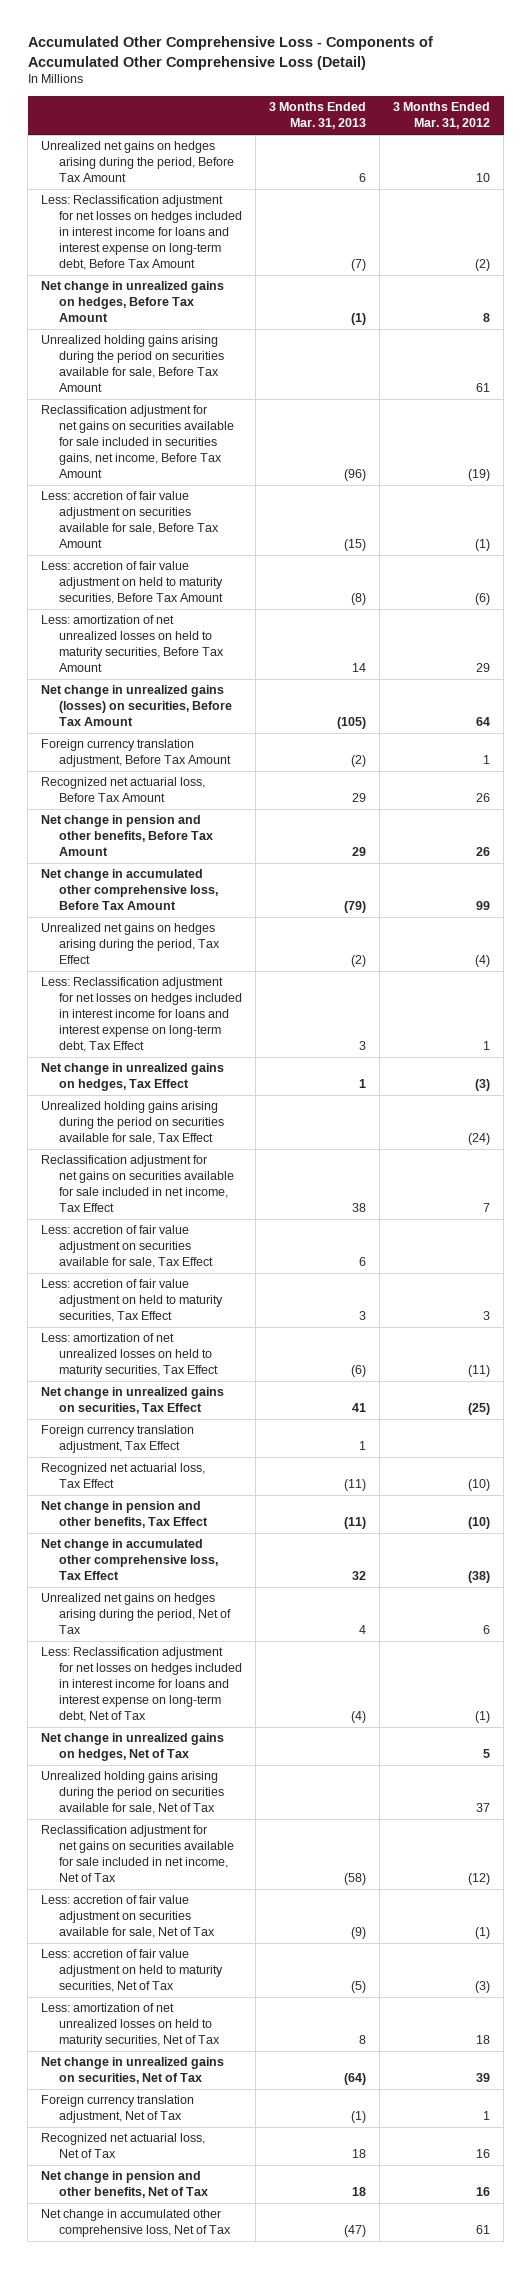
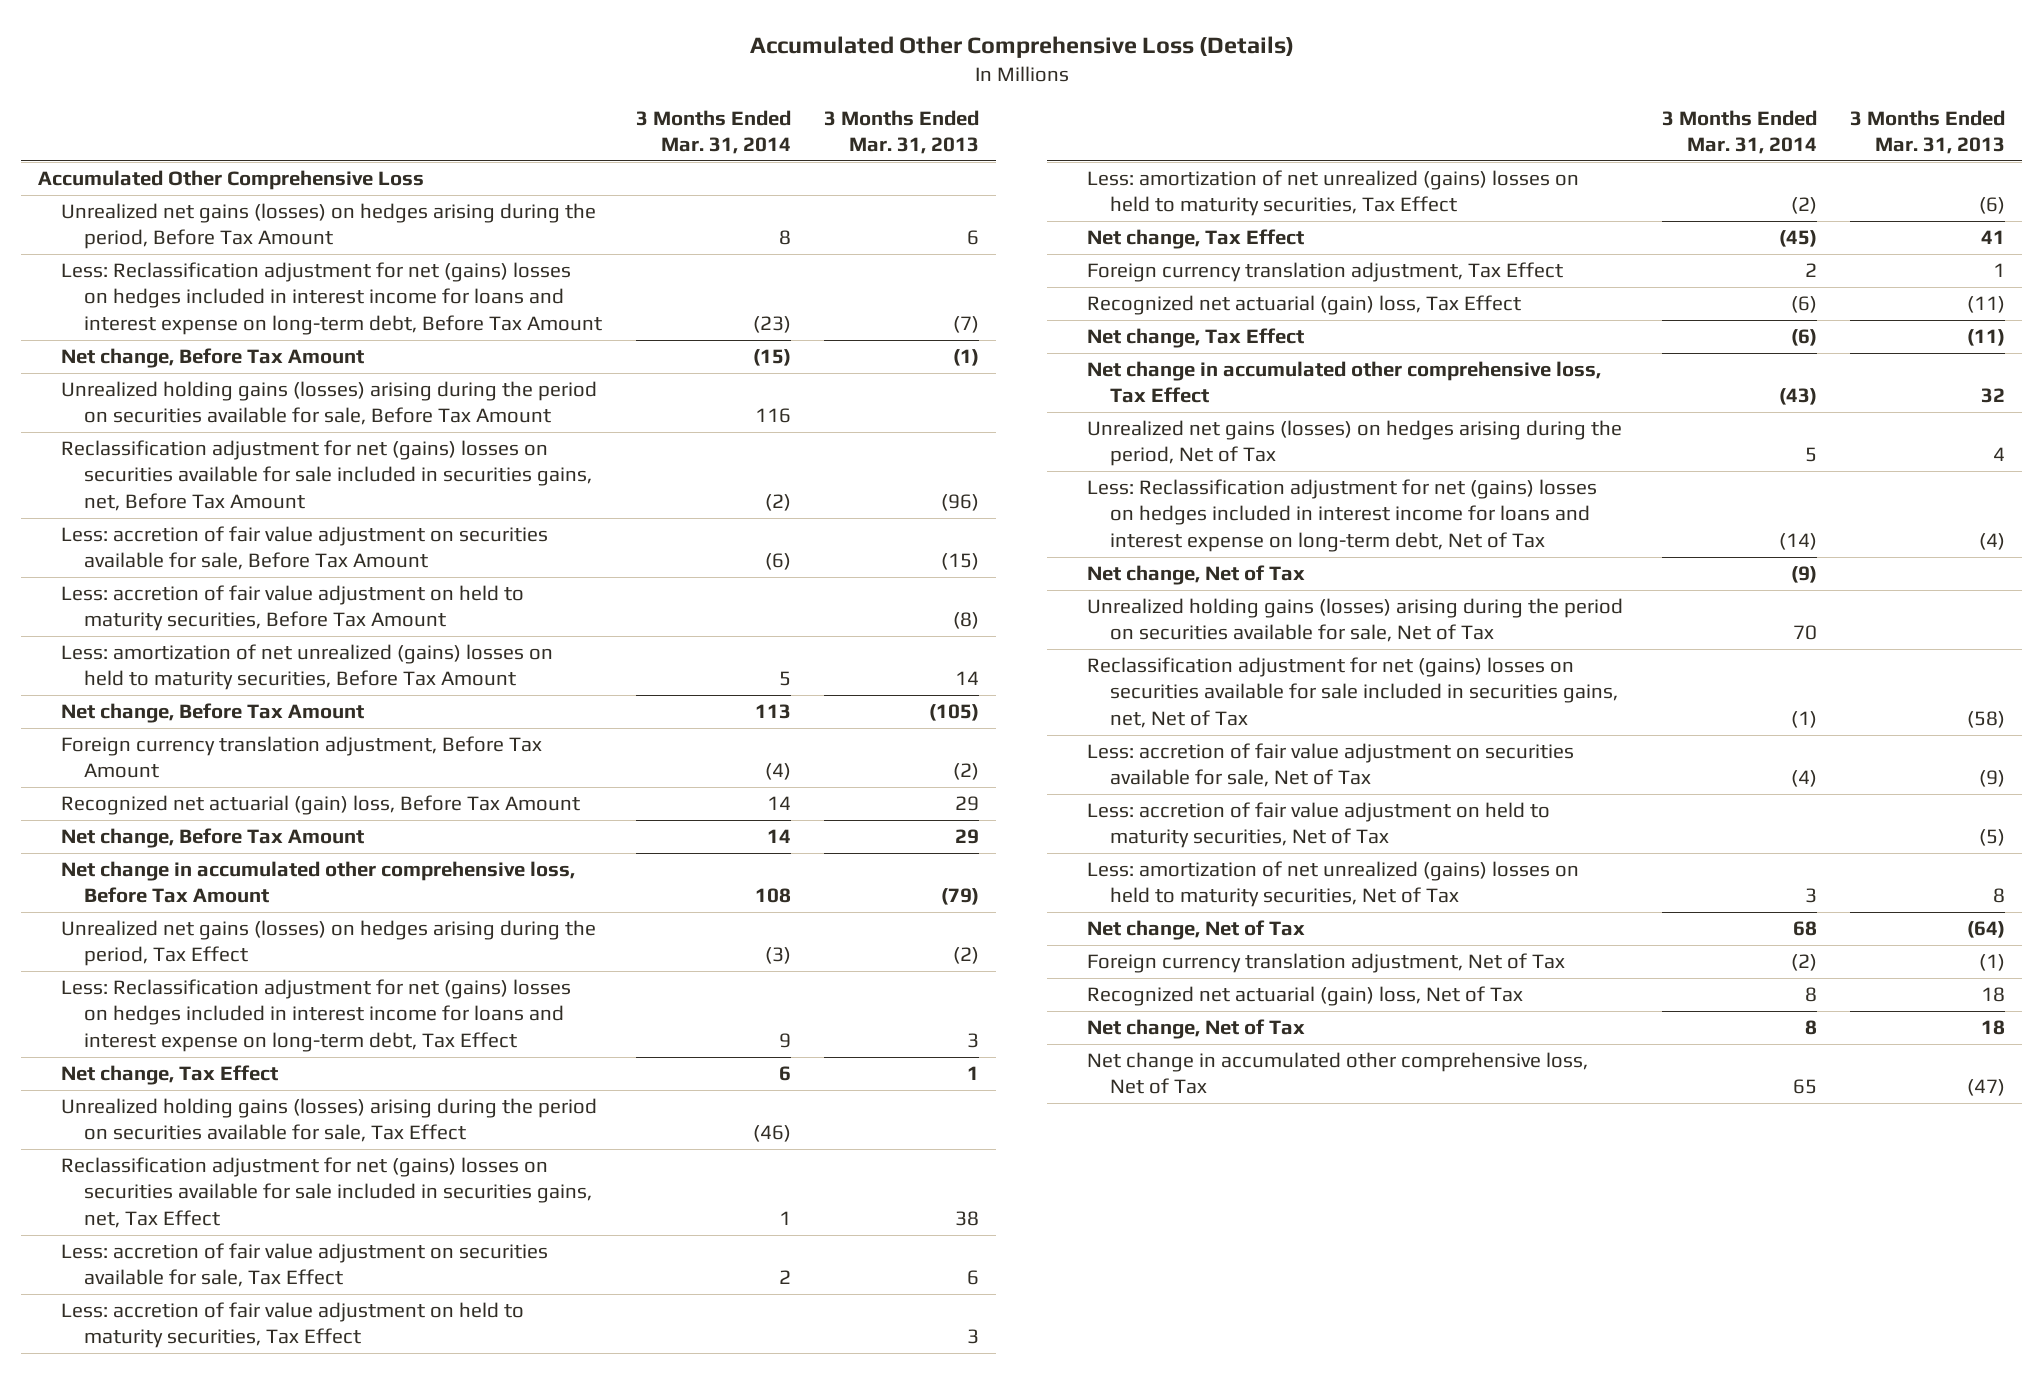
[27,36,433,70] Accumulated Other Comprehensive Loss - Components of Accumulated Other Comprehensive Loss (Detail) -> [749,36,1294,59] Accumulated Other Comprehensive Loss (Details)
[393,102,491,130] 3 Months Ended Mar. 31, 2012 -> none
none -> [635,109,791,154] 3 Months Ended Mar. 31, 2014
none -> [38,170,425,191] Accumulated Other Comprehensive Loss
[41,141,234,183] Unrealized net gains on hedges arising during the period, Before Tax Amount -> [60,203,596,250] Unrealized net gains (losses) on hedges arising during the period, Before Tax Amount
[41,195,242,271] Less: Reclassification adjustment for net losses on hedges included in interest income for loans and interest expense on long-term debt, Before Tax Amount -> [60,262,602,335] Less: Reclassification adjustment for net (gains) losses on hedges included in interest income for loans and interest expense on long-term debt, Before Tax Amount
[41,281,225,323] Net change in unrealized gains on hedges, Before Tax Amount -> [60,348,364,369] Net change, Before Tax Amount
[41,335,224,393] Unrealized holding gains arising during the period on securities available for sale, Before Tax Amount -> [60,381,597,426] Unrealized holding gains (losses) arising during the period on securities available for sale, Before Tax Amount
[41,405,234,479] Reclassification adjustment for net gains on securities available for sale included in securities gains, net income, Before Tax Amount -> [60,440,592,511] Reclassification adjustment for net (gains) losses on securities available for sale included in securities gains, net, Before Tax Amount
[41,685,232,727] Net change in unrealized gains (losses) on securities, Before Tax Amount -> none
[41,615,224,673] Less: amortization of net unrealized losses on held to maturity securities, Before Tax Amount -> [60,644,553,691] Less: amortization of net unrealized (gains) losses on held to maturity securities, Before Tax Amount
none -> [60,703,364,724] Net change, Before Tax Amount
[41,777,206,803] Recognized net actuarial loss, Before Tax Amount -> [60,795,580,816] Recognized net actuarial (gain) loss, Before Tax Amount
[41,815,213,857] Net change in pension and other benefits, Before Tax Amount -> [60,828,364,849] Net change, Before Tax Amount
[41,923,220,965] Unrealized net gains on hedges arising during the period, Tax Effect -> [60,920,596,967] Unrealized net gains (losses) on hedges arising during the period, Tax Effect
[41,977,242,1053] Less: Reclassification adjustment for net losses on hedges included in interest income for loans and interest expense on long-term debt, Tax Effect -> [60,979,571,1052] Less: Reclassification adjustment for net (gains) losses on hedges included in interest income for loans and interest expense on long-term debt, Tax Effect
[41,1063,225,1092] Net change in unrealized gains on hedges, Tax Effect -> [60,1065,278,1086] Net change, Tax Effect
[41,1101,224,1145] Unrealized holding gains arising during the period on securities available for sale, Tax Effect -> [60,1098,597,1143] Unrealized holding gains (losses) arising during the period on securities available for sale, Tax Effect
[41,1155,234,1213] Reclassification adjustment for net gains on securities available for sale included in net income, Tax Effect -> [60,1157,592,1228] Reclassification adjustment for net (gains) losses on securities available for sale included in securities gains, net, Tax Effect
[41,1387,225,1415] Net change in unrealized gains on securities, Tax Effect -> none
[41,1333,218,1378] Less: amortization of net unrealized losses on held to maturity securities, Tax Effect -> [1087,170,1580,217] Less: amortization of net unrealized (gains) losses on held to maturity securities, Tax Effect
none -> [1087,229,1305,250] Net change, Tax Effect
[41,1463,206,1489] Recognized net actuarial loss, Tax Effect -> [1087,295,1522,316] Recognized net actuarial (gain) loss, Tax Effect
[41,1501,208,1529] Net change in pension and other benefits, Tax Effect -> [1087,328,1305,349] Net change, Tax Effect
[41,1593,231,1635] Unrealized net gains on hedges arising during the period, Net of Tax -> [1087,420,1623,467] Unrealized net gains (losses) on hedges arising during the period, Net of Tax
[41,1647,242,1723] Less: Reclassification adjustment for net losses on hedges included in interest income for loans and interest expense on long-term debt, Net of Tax -> [1087,479,1598,552] Less: Reclassification adjustment for net (gains) losses on hedges included in interest income for loans and interest expense on long-term debt, Net of Tax
[41,1733,225,1762] Net change in unrealized gains on hedges, Net of Tax -> [1087,565,1306,586] Net change, Net of Tax
[41,1771,224,1815] Unrealized holding gains arising during the period on securities available for sale, Net of Tax -> [1087,598,1624,643] Unrealized holding gains (losses) arising during the period on securities available for sale, Net of Tax
[41,1825,234,1883] Reclassification adjustment for net gains on securities available for sale included in net income, Net of Tax -> [1087,657,1619,728] Reclassification adjustment for net (gains) losses on securities available for sale included in securities gains, net, Net of Tax
[41,2003,220,2048] Less: amortization of net unrealized losses on held to maturity securities, Net of Tax -> [1087,861,1580,908] Less: amortization of net unrealized (gains) losses on held to maturity securities, Net of Tax
[41,2057,225,2085] Net change in unrealized gains on securities, Net of Tax -> [1087,920,1306,941] Net change, Net of Tax
[41,2133,206,2159] Recognized net actuarial loss, Net of Tax -> [1087,986,1524,1007] Recognized net actuarial (gain) loss, Net of Tax
[41,2171,208,2199] Net change in pension and other benefits, Net of Tax -> [1087,1019,1306,1040] Net change, Net of Tax

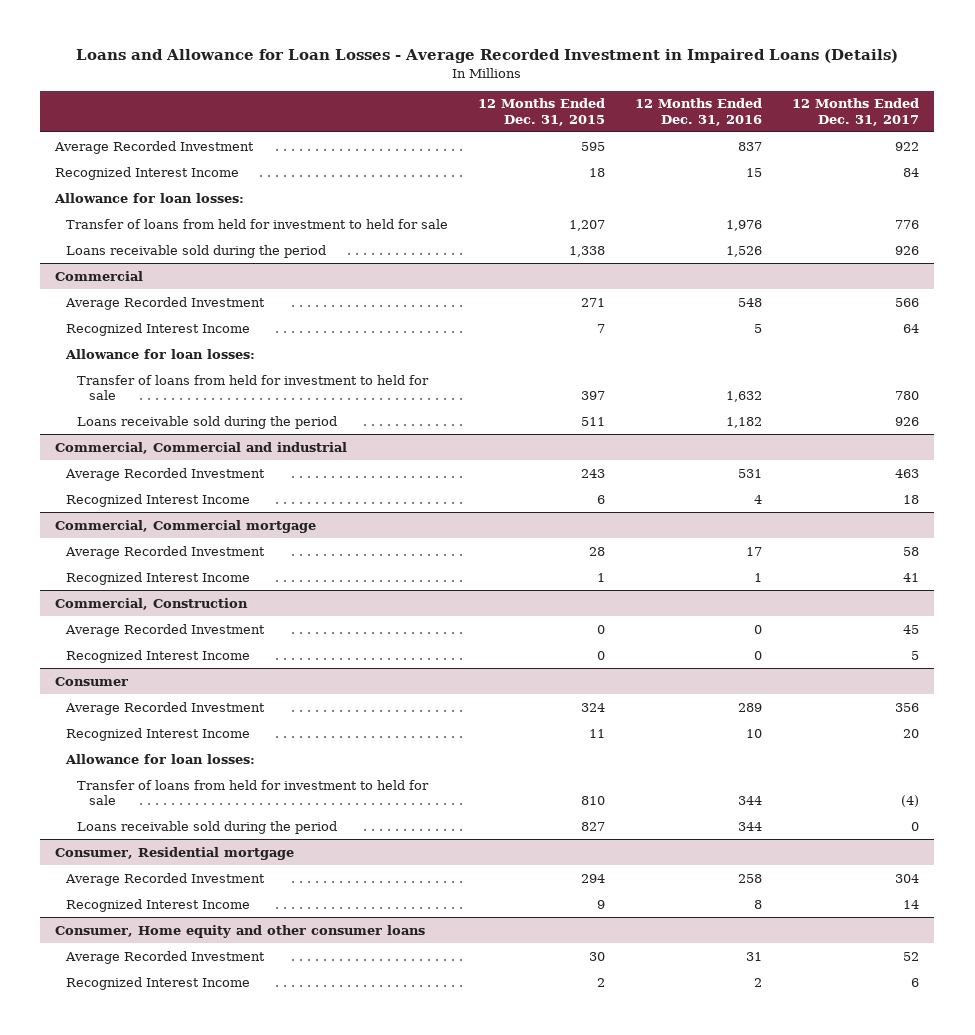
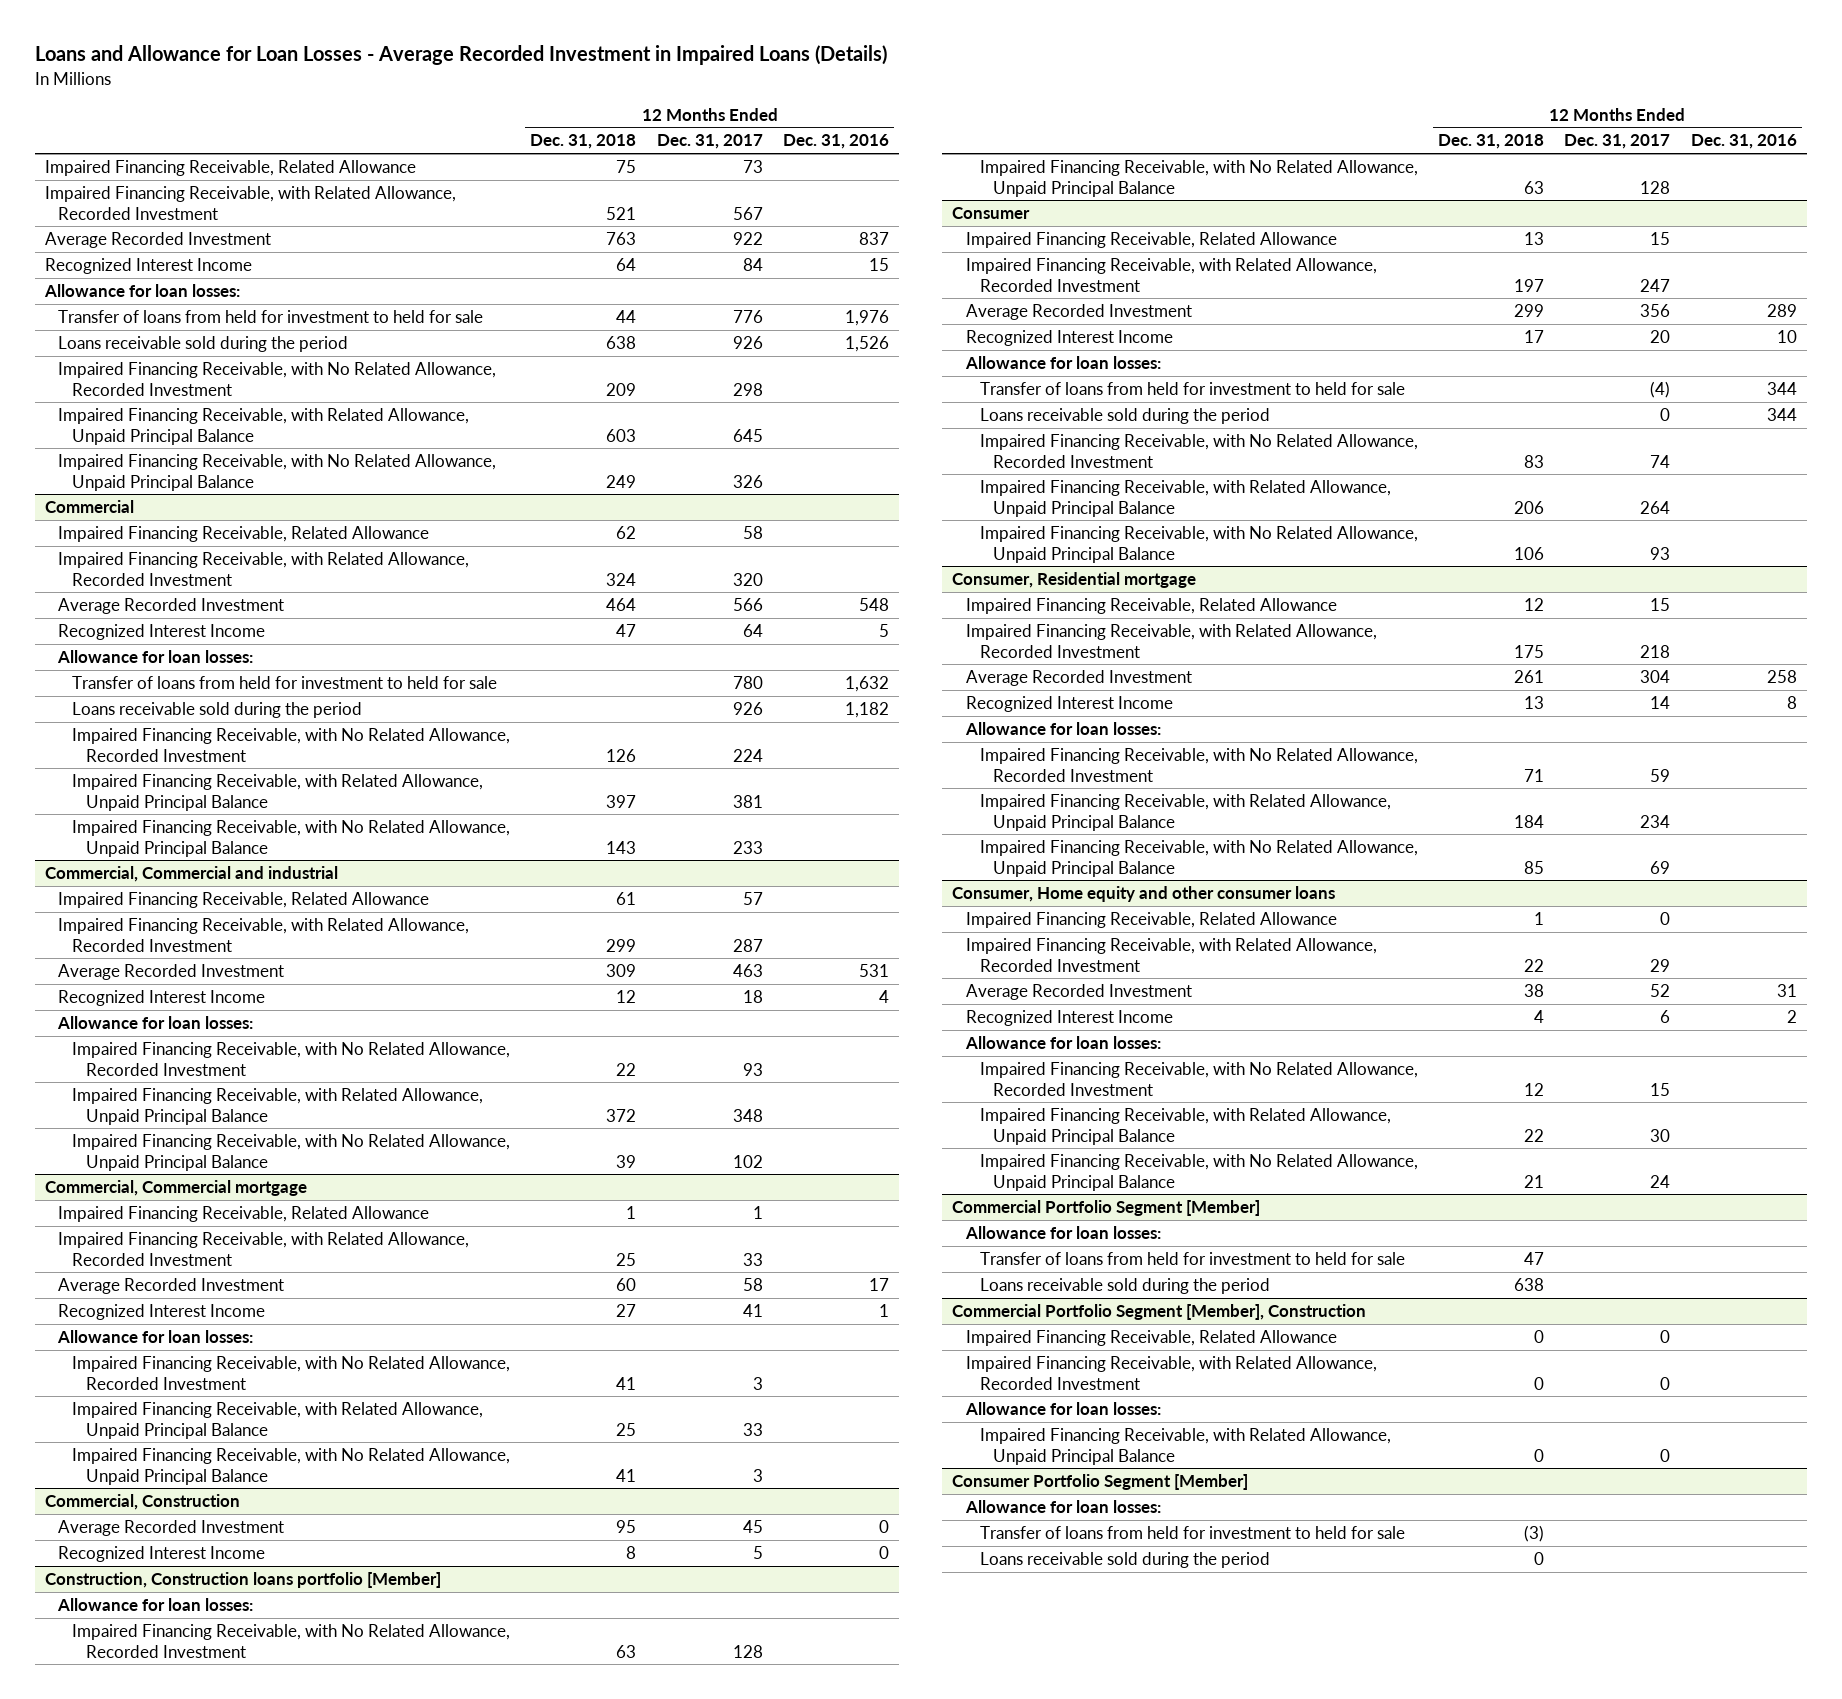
[478,98,606,126] 12 Months Ended Dec. 31, 2015 -> none
none -> [530,134,637,150] Dec. 31, 2018
none -> [44,160,416,177] Impaired Financing Receivable, Related Allowance
none -> [44,186,456,220] Impaired Financing Receivable, with Related Allowance, Recorded Investment
none -> [58,362,497,396] Impaired Financing Receivable, with No Related Allowance, Recorded Investment
none -> [58,408,470,445] Impaired Financing Receivable, with Related Allowance, Unpaid Principal Balance
none -> [58,454,497,491] Impaired Financing Receivable, with No Related Allowance, Unpaid Principal Balance
none -> [58,526,430,543] Impaired Financing Receivable, Related Allowance
none -> [58,552,470,586] Impaired Financing Receivable, with Related Allowance, Recorded Investment
none -> [72,728,511,762] Impaired Financing Receivable, with No Related Allowance, Recorded Investment
none -> [72,774,484,811] Impaired Financing Receivable, with Related Allowance, Unpaid Principal Balance
none -> [72,820,511,857] Impaired Financing Receivable, with No Related Allowance, Unpaid Principal Balance
none -> [58,892,430,909] Impaired Financing Receivable, Related Allowance
none -> [58,918,470,952] Impaired Financing Receivable, with Related Allowance, Recorded Investment
none -> [57,1016,254,1030] Allowance for loan losses:
none -> [72,1042,511,1076] Impaired Financing Receivable, with No Related Allowance, Recorded Investment
none -> [72,1088,484,1125] Impaired Financing Receivable, with Related Allowance, Unpaid Principal Balance
none -> [72,1134,511,1171] Impaired Financing Receivable, with No Related Allowance, Unpaid Principal Balance
none -> [58,1206,430,1223] Impaired Financing Receivable, Related Allowance
none -> [58,1232,470,1266] Impaired Financing Receivable, with Related Allowance, Recorded Investment
none -> [57,1330,254,1344] Allowance for loan losses:
none -> [72,1356,511,1390] Impaired Financing Receivable, with No Related Allowance, Recorded Investment
none -> [72,1402,484,1439] Impaired Financing Receivable, with Related Allowance, Unpaid Principal Balance
none -> [72,1448,511,1485] Impaired Financing Receivable, with No Related Allowance, Unpaid Principal Balance
none -> [44,1572,441,1589] Construction, Construction loans portfolio [Member]
none -> [57,1598,254,1612] Allowance for loan losses:
none -> [72,1624,511,1658] Impaired Financing Receivable, with No Related Allowance, Recorded Investment
none -> [979,160,1418,197] Impaired Financing Receivable, with No Related Allowance, Unpaid Principal Balance
none -> [966,232,1338,249] Impaired Financing Receivable, Related Allowance
none -> [966,258,1378,292] Impaired Financing Receivable, with Related Allowance, Recorded Investment
none -> [979,434,1418,468] Impaired Financing Receivable, with No Related Allowance, Recorded Investment
none -> [979,480,1391,517] Impaired Financing Receivable, with Related Allowance, Unpaid Principal Balance
none -> [979,526,1418,563] Impaired Financing Receivable, with No Related Allowance, Unpaid Principal Balance
none -> [966,598,1338,615] Impaired Financing Receivable, Related Allowance
none -> [966,624,1378,658] Impaired Financing Receivable, with Related Allowance, Recorded Investment
none -> [965,722,1162,736] Allowance for loan losses:
none -> [979,748,1418,782] Impaired Financing Receivable, with No Related Allowance, Recorded Investment
none -> [979,794,1391,831] Impaired Financing Receivable, with Related Allowance, Unpaid Principal Balance
none -> [979,840,1418,877] Impaired Financing Receivable, with No Related Allowance, Unpaid Principal Balance
none -> [966,912,1338,929] Impaired Financing Receivable, Related Allowance
none -> [966,938,1378,972] Impaired Financing Receivable, with Related Allowance, Recorded Investment
none -> [965,1036,1162,1050] Allowance for loan losses:
none -> [979,1062,1418,1096] Impaired Financing Receivable, with No Related Allowance, Recorded Investment
none -> [979,1108,1391,1145] Impaired Financing Receivable, with Related Allowance, Unpaid Principal Balance
none -> [979,1154,1418,1191] Impaired Financing Receivable, with No Related Allowance, Unpaid Principal Balance
none -> [952,1200,1261,1217] Commercial Portfolio Segment [Member]
none -> [965,1226,1162,1240] Allowance for loan losses:
none -> [979,1252,1405,1266] Transfer of loans from held for investment to held for sale
none -> [979,1278,1270,1295] Loans receivable sold during the period
none -> [952,1304,1367,1321] Commercial Portfolio Segment [Member], Construction
none -> [966,1330,1338,1347] Impaired Financing Receivable, Related Allowance
none -> [966,1356,1378,1390] Impaired Financing Receivable, with Related Allowance, Recorded Investment
none -> [965,1402,1162,1416] Allowance for loan losses:
none -> [979,1428,1391,1465] Impaired Financing Receivable, with Related Allowance, Unpaid Principal Balance
none -> [952,1474,1249,1491] Consumer Portfolio Segment [Member]
none -> [965,1500,1162,1514] Allowance for loan losses:
none -> [979,1526,1405,1540] Transfer of loans from held for investment to held for sale
none -> [979,1552,1270,1569] Loans receivable sold during the period

